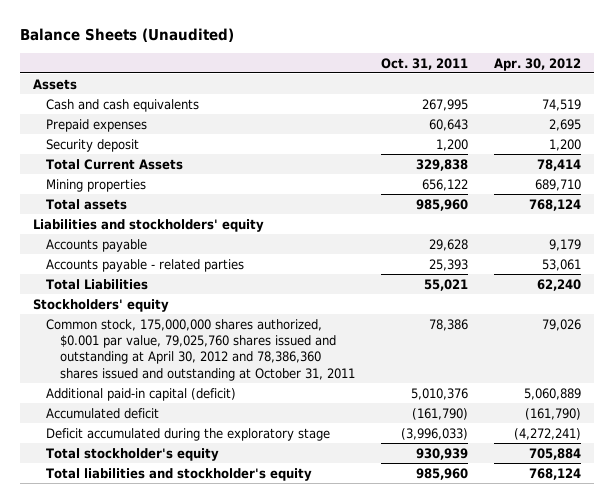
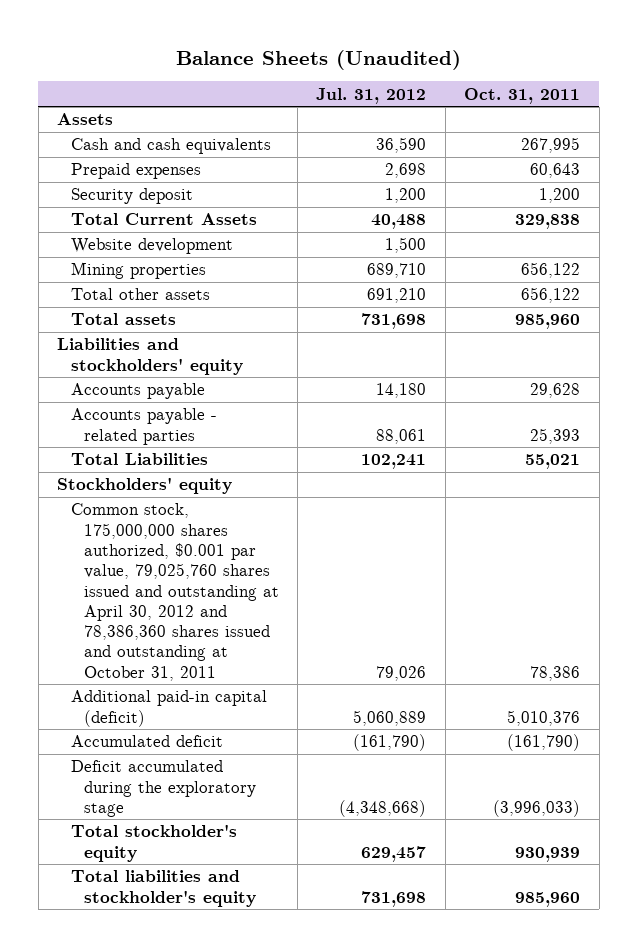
[494,57,582,71] Apr. 30, 2012 -> none
none -> [316,87,427,104] Jul. 31, 2012
none -> [70,238,233,255] Website development
none -> [70,288,210,301] Total other assets

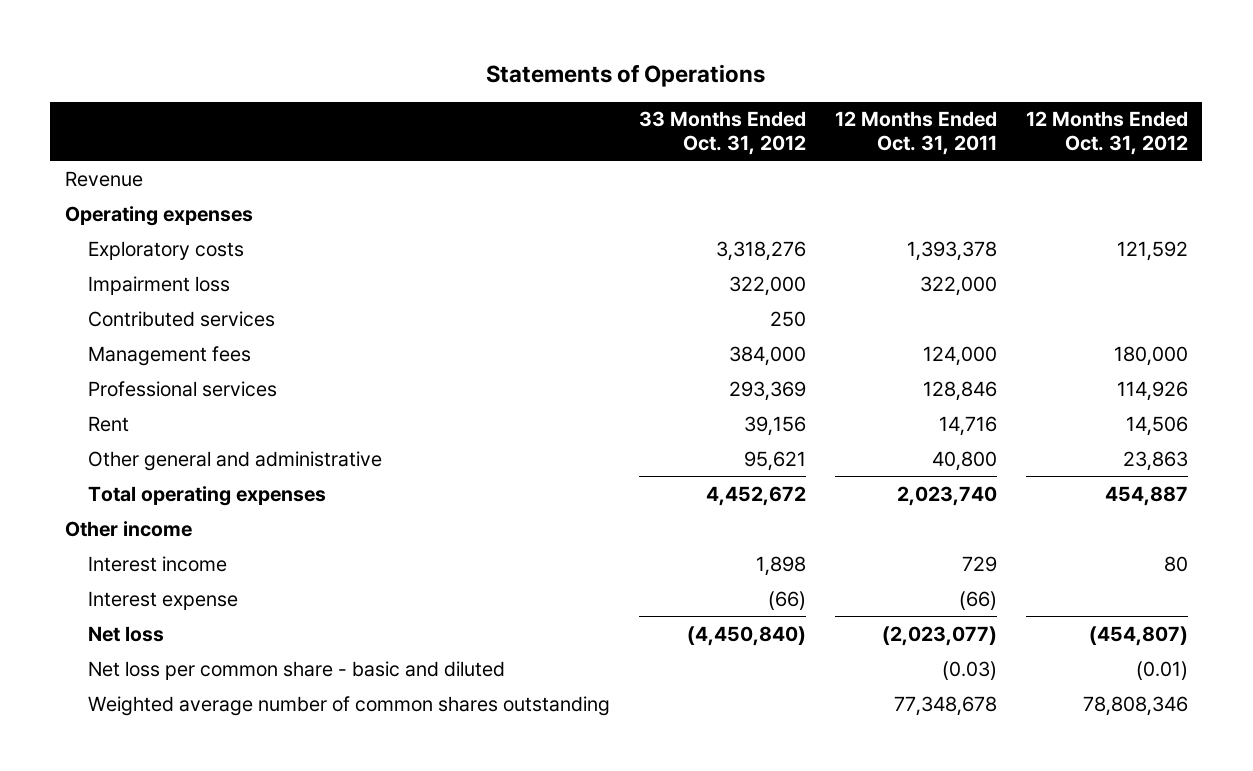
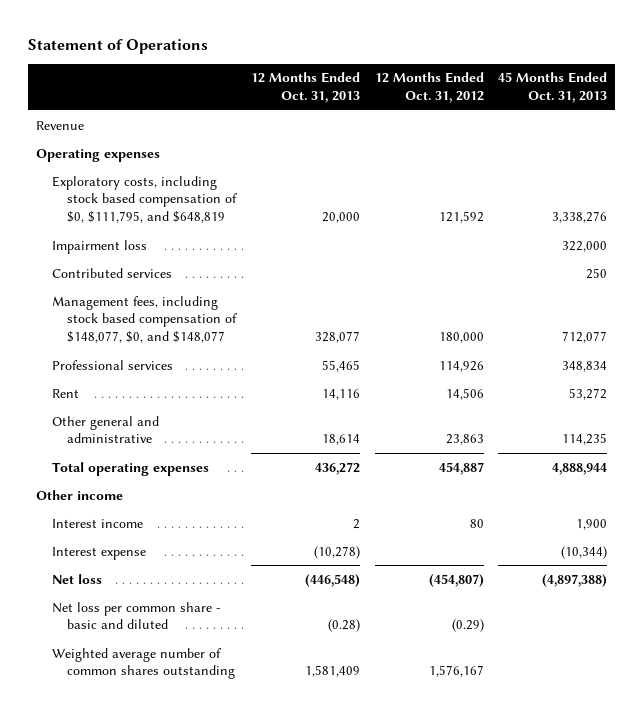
[486,63,766,87] Statements of Operations -> [28,38,209,54] Statement of Operations
[638,111,806,155] 33 Months Ended Oct. 31, 2012 -> none
[834,111,997,155] 12 Months Ended Oct. 31, 2011 -> none
none -> [251,72,361,104] 12 Months Ended Oct. 31, 2013
none -> [498,72,608,104] 45 Months Ended Oct. 31, 2013
[87,240,244,260] Exploratory costs -> [51,175,239,223] Exploratory costs, including stock based compensation of $0, $111,795, and $648,819
[87,345,251,366] Management fees -> [51,295,239,343] Management fees, including stock based compensation of $148,077, $0, and $148,077
[1135,660,1188,680] (0.01) -> [451,619,484,633] (0.29)
[1082,695,1188,716] 78,808,346 -> [428,665,484,678] 1,576,167

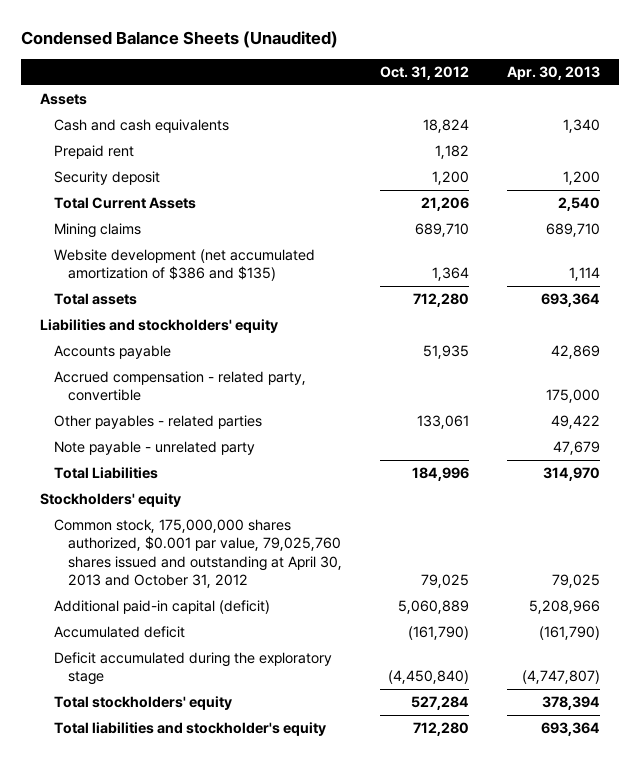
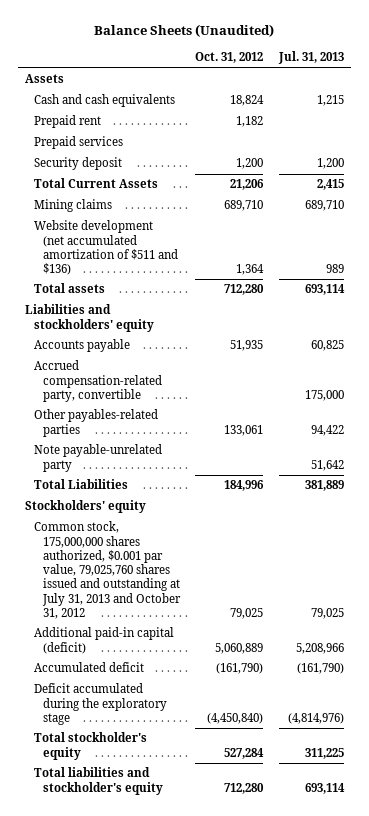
[21,31,339,49] Condensed Balance Sheets (Unaudited) -> [94,24,275,38] Balance Sheets (Unaudited)
[506,65,600,80] Apr. 30, 2013 -> none
none -> [277,51,344,65] Jul. 31, 2013
none -> [34,136,124,150] Prepaid services
[54,249,316,282] Website development (net accumulated amortization of $386 and $135) -> [34,220,179,276] Website development (net accumulated amortization of $511 and $136)
[54,371,307,402] Accrued compensation - related party, convertible -> [34,360,163,402] Accrued compensation-related party, convertible
[54,415,263,430] Other payables - related parties -> [34,409,159,437] Other payables-related parties
[54,441,256,456] Note payable - unrelated party -> [34,444,163,472] Note payable-unrelated party
[54,519,343,588] Common stock, 175,000,000 shares authorized, $0.001 par value, 79,025,760 shares issued and outstanding at April 30, 2013 and October 31, 2012 -> [34,521,182,619] Common stock, 175,000,000 shares authorized, $0.001 par value, 79,025,760 shares issued and outstanding at July 31, 2013 and October 31, 2012
[54,696,233,711] Total stockholders' equity -> [34,732,148,760] Total stockholder's equity

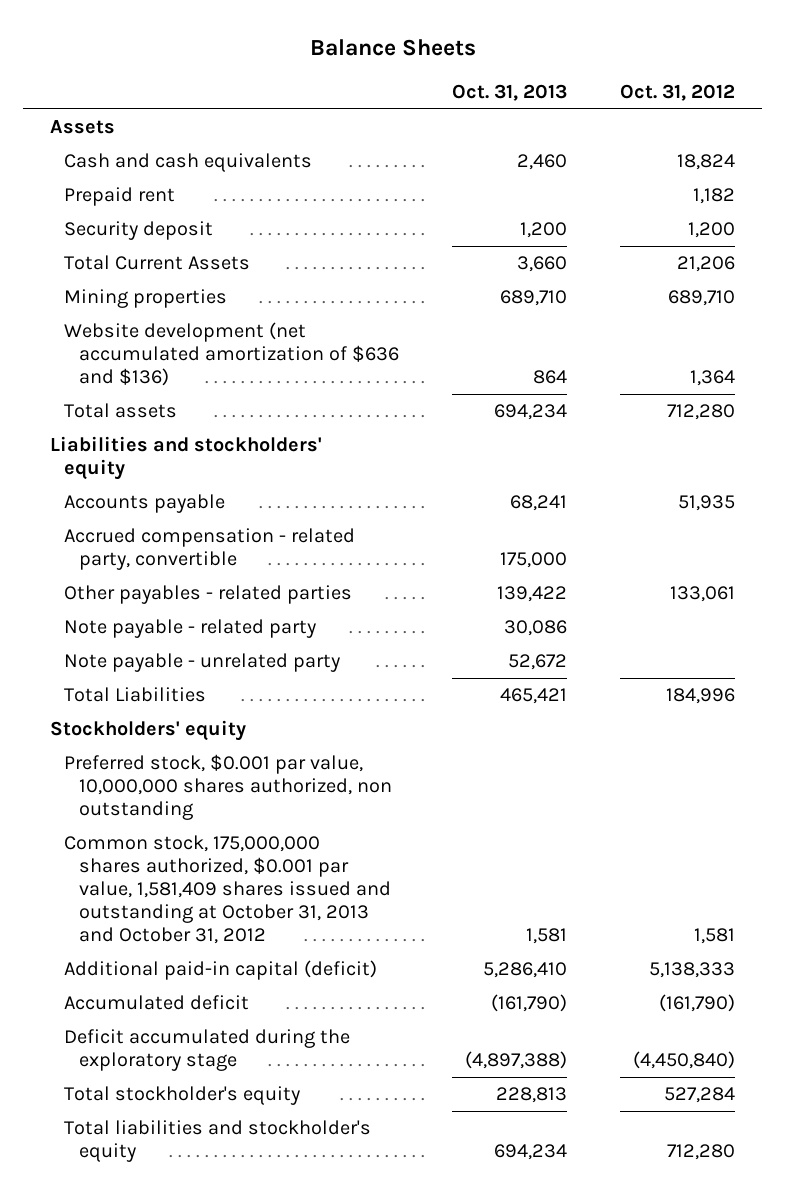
[94,24,275,38] Balance Sheets (Unaudited) -> [309,38,476,56] Balance Sheets
[277,51,344,65] Jul. 31, 2013 -> none
none -> [451,83,567,101] Oct. 31, 2013
[34,136,124,150] Prepaid services -> none
[34,199,113,213] Mining claims -> [64,289,228,309] Mining properties
[34,220,179,276] Website development (net accumulated amortization of $511 and $136) -> [64,322,399,387] Website development (net accumulated amortization of $636 and $136)
[34,360,163,402] Accrued compensation-related party, convertible -> [64,528,356,571] Accrued compensation - related party, convertible
[34,409,159,437] Other payables-related parties -> [64,585,353,605] Other payables - related parties
none -> [64,619,317,639] Note payable - related party
[34,444,163,472] Note payable-unrelated party -> [64,653,341,673] Note payable - unrelated party
none -> [64,754,392,821] Preferred stock, $0.001 par value, 10,000,000 shares authorized, non outstanding
[34,521,182,619] Common stock, 175,000,000 shares authorized, $0.001 par value, 79,025,760 shares issued and outstanding at July 31, 2013 and October 31, 2012 -> [64,835,391,945] Common stock, 175,000,000 shares authorized, $0.001 par value, 1,581,409 shares issued and outstanding at October 31, 2013 and October 31, 2012
[230,607,264,619] 79,025 -> [694,928,736,945] 1,581
[215,642,264,654] 5,060,889 -> [649,962,736,979] 5,138,333

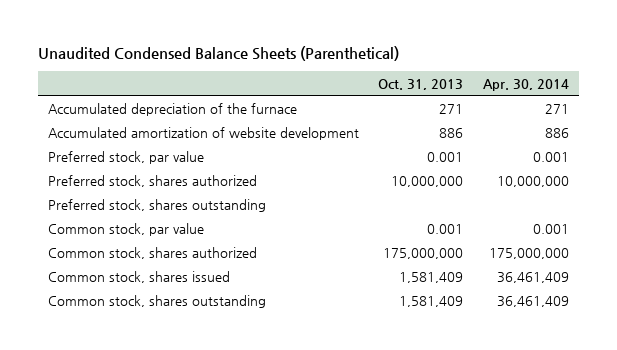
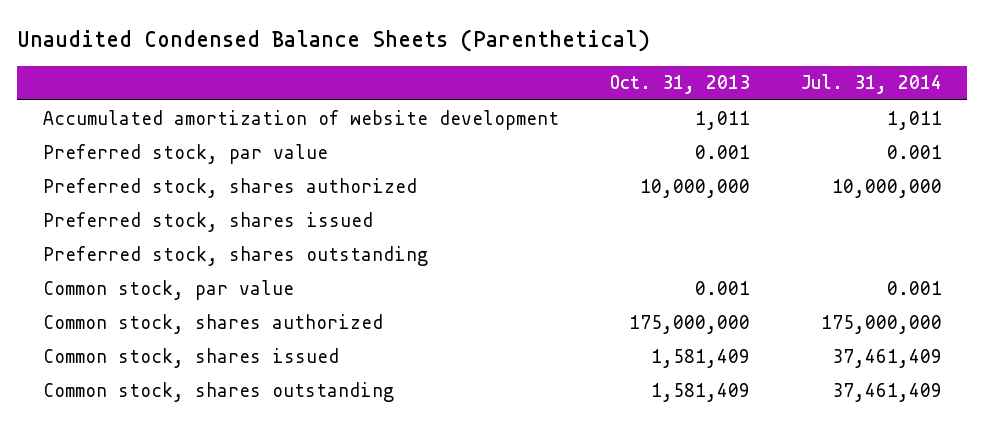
[482,78,569,91] Apr. 30, 2014 -> none
none -> [800,74,942,95] Jul. 31, 2014
[47,102,297,116] Accumulated depreciation of the furnace -> none
[439,127,464,138] 886 -> [694,110,750,130] 1,011
none -> [42,211,373,232] Preferred stock, shares issued

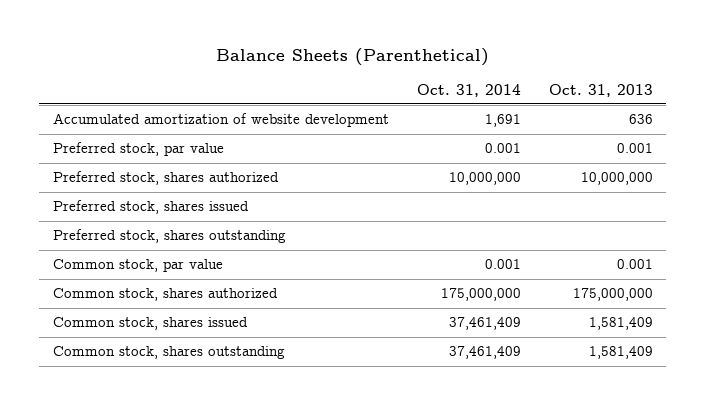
[17,28,651,52] Unaudited Condensed Balance Sheets (Parenthetical) -> [215,48,489,67] Balance Sheets (Parenthetical)
[800,74,942,95] Jul. 31, 2014 -> none
none -> [416,83,521,97] Oct. 31, 2014
[694,110,750,130] 1,011 -> [628,114,653,125] 636

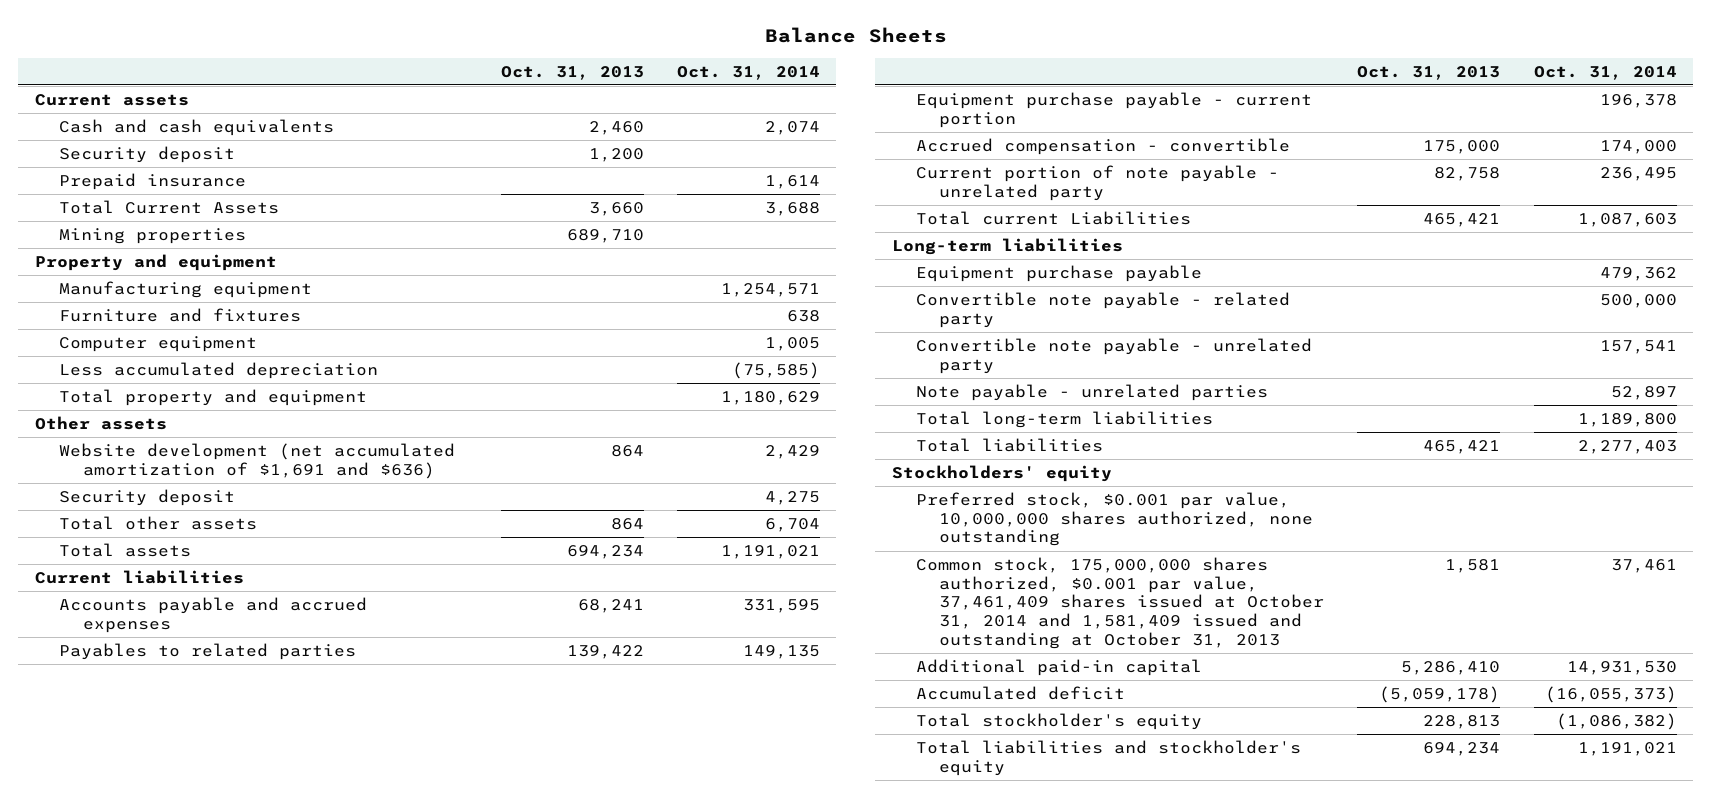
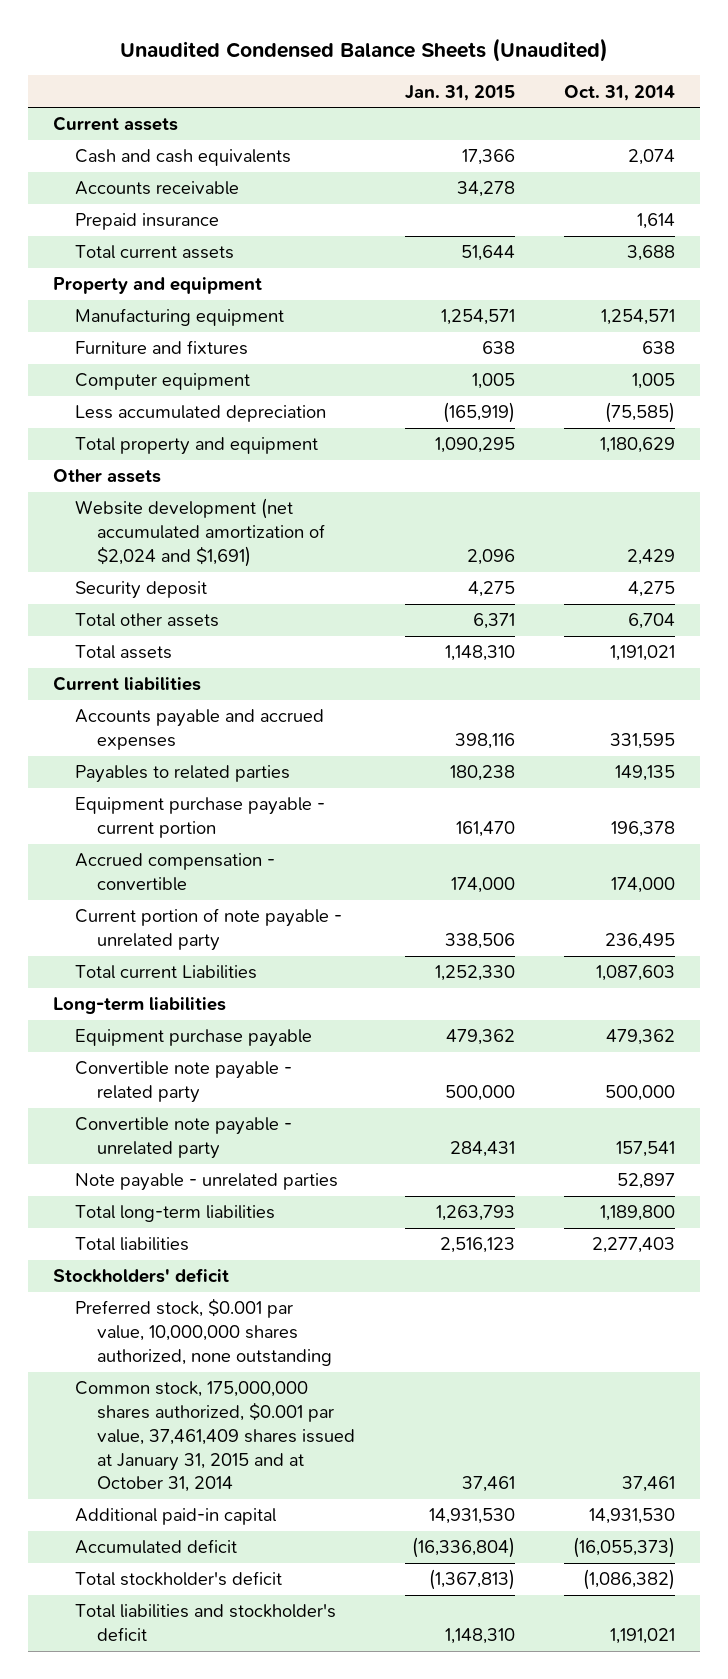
[764,27,947,44] Balance Sheets -> [120,38,609,63] Unaudited Condensed Balance Sheets (Unaudited)
[500,65,644,80] Oct. 31, 2013 -> none
none -> [404,84,515,101] Jan. 31, 2015
[58,145,235,163] Security deposit -> none
none -> [75,181,240,196] Accounts receivable
[58,227,246,244] Mining properties -> none
[58,199,279,214] Total Current Assets -> [75,245,235,260] Total current assets
[58,442,455,479] Website development (net accumulated amortization of $1,691 and $636) -> [75,498,326,567] Website development (net accumulated amortization of $2,024 and $1,691)
[891,464,1112,482] Stockholders' equity -> [53,1268,230,1284] Stockholders' deficit
[915,556,1325,650] Common stock, 175,000,000 shares authorized, $0.001 par value, 37,461,409 shares issued at October 31, 2014 and 1,581,409 issued and outstanding at October 31, 2013 -> [75,1381,356,1493] Common stock, 175,000,000 shares authorized, $0.001 par value, 37,461,409 shares issued at January 31, 2015 and at October 31, 2014
[915,712,1202,730] Total stockholder's equity -> [75,1571,283,1587] Total stockholder's deficit
[915,739,1301,776] Total liabilities and stockholder's equity -> [75,1604,337,1642] Total liabilities and stockholder's deficit

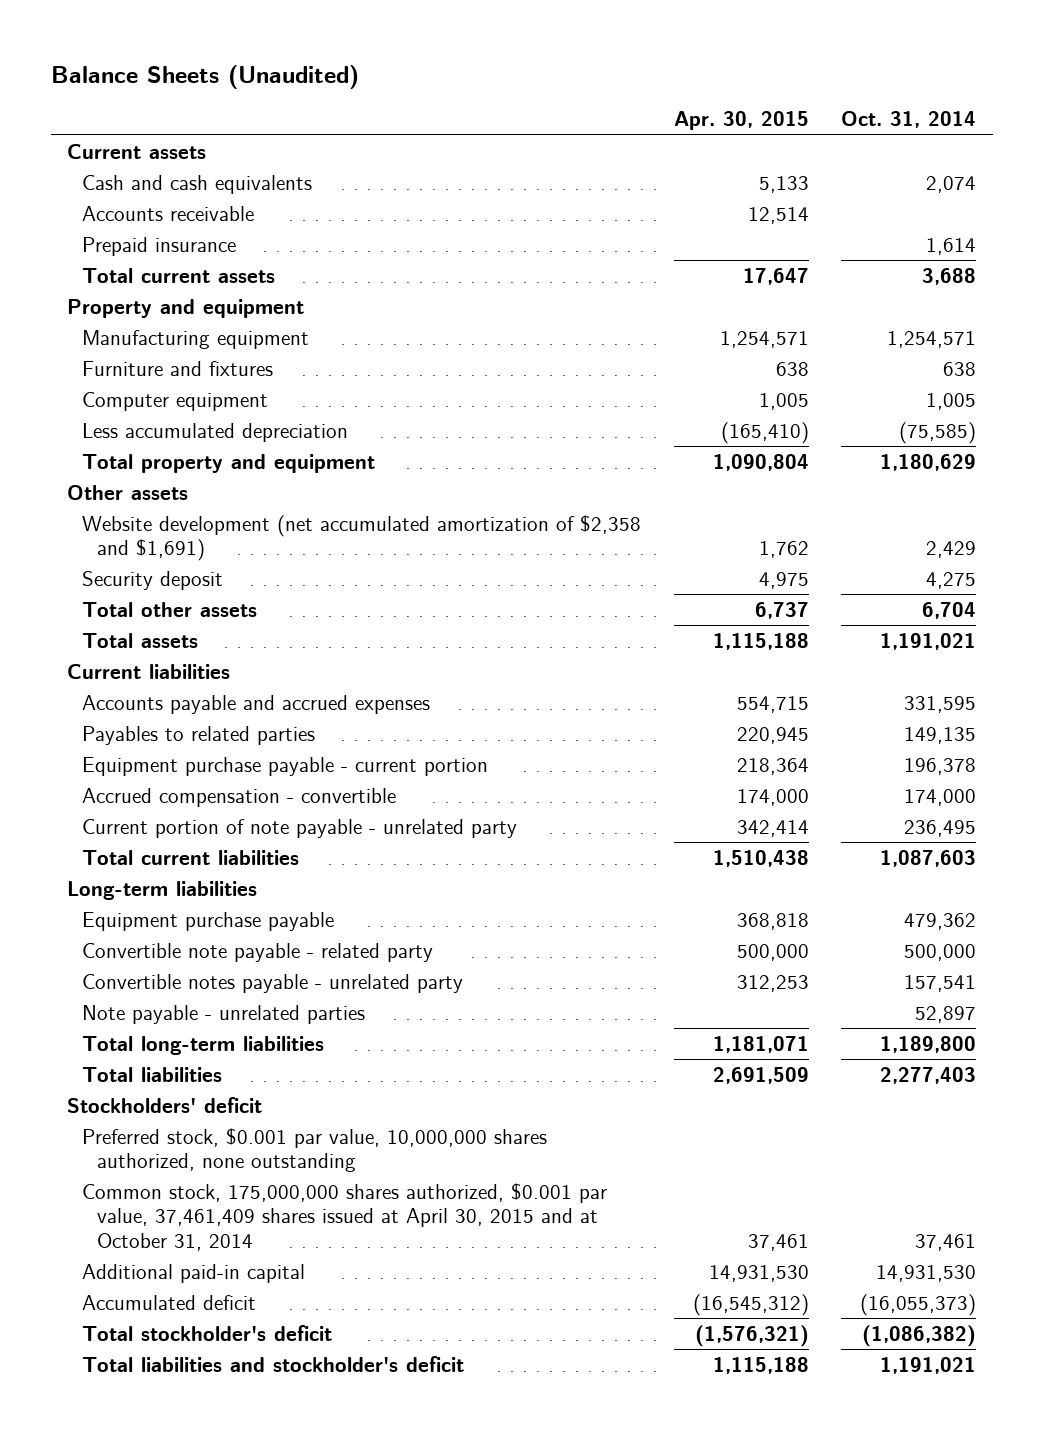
[120,38,609,63] Unaudited Condensed Balance Sheets (Unaudited) -> [51,65,360,90] Balance Sheets (Unaudited)
[404,84,515,101] Jan. 31, 2015 -> none
none -> [673,111,809,131] Apr. 30, 2015
[75,498,326,567] Website development (net accumulated amortization of $2,024 and $1,691) -> [82,514,642,562] Website development (net accumulated amortization of $2,358 and $1,691)
[75,965,258,980] Total current Liabilities -> [82,849,300,865] Total current liabilities
[75,1117,293,1160] Convertible note payable - unrelated party -> [82,973,464,993] Convertible notes payable - unrelated party
[75,1381,356,1493] Common stock, 175,000,000 shares authorized, $0.001 par value, 37,461,409 shares issued at January 31, 2015 and at October 31, 2014 -> [82,1182,608,1251] Common stock, 175,000,000 shares authorized, $0.001 par value, 37,461,409 shares issued at April 30, 2015 and at October 31, 2014

